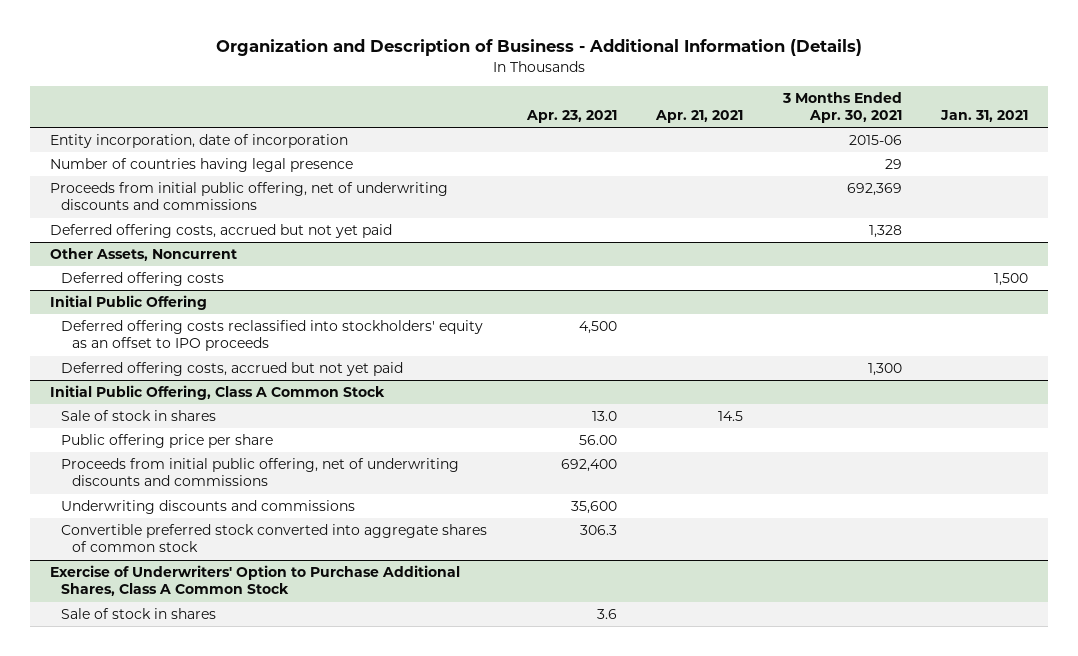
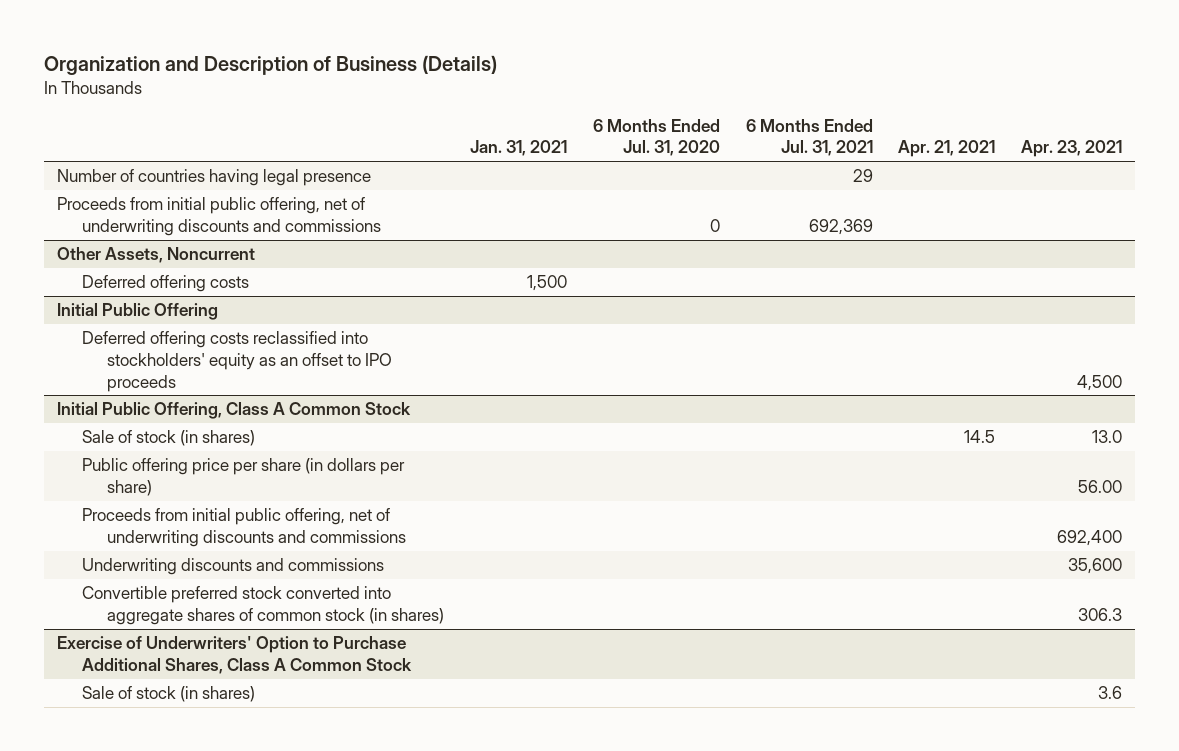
[216,39,863,57] Organization and Description of Business - Additional Information (Details) -> [43,54,497,75] Organization and Description of Business (Details)
[781,91,902,124] 3 Months Ended Apr. 30, 2021 -> none
none -> [592,118,720,157] 6 Months Ended Jul. 31, 2020
none -> [745,118,873,157] 6 Months Ended Jul. 31, 2021
[50,134,349,149] Entity incorporation, date of incorporation -> none
[50,224,393,239] Deferred offering costs, accrued but not yet paid -> none
[61,362,404,377] Deferred offering costs, accrued but not yet paid -> none
[61,410,217,422] Sale of stock in shares -> [81,430,255,447] Sale of stock (in shares)
[61,434,274,449] Public offering price per share -> [81,458,405,496] Public offering price per share (in dollars per share)
[61,524,488,553] Convertible preferred stock converted into aggregate shares of common stock -> [81,586,444,625] Convertible preferred stock converted into aggregate shares of common stock (in shares)
[61,608,217,620] Sale of stock in shares -> [81,686,255,703] Sale of stock (in shares)

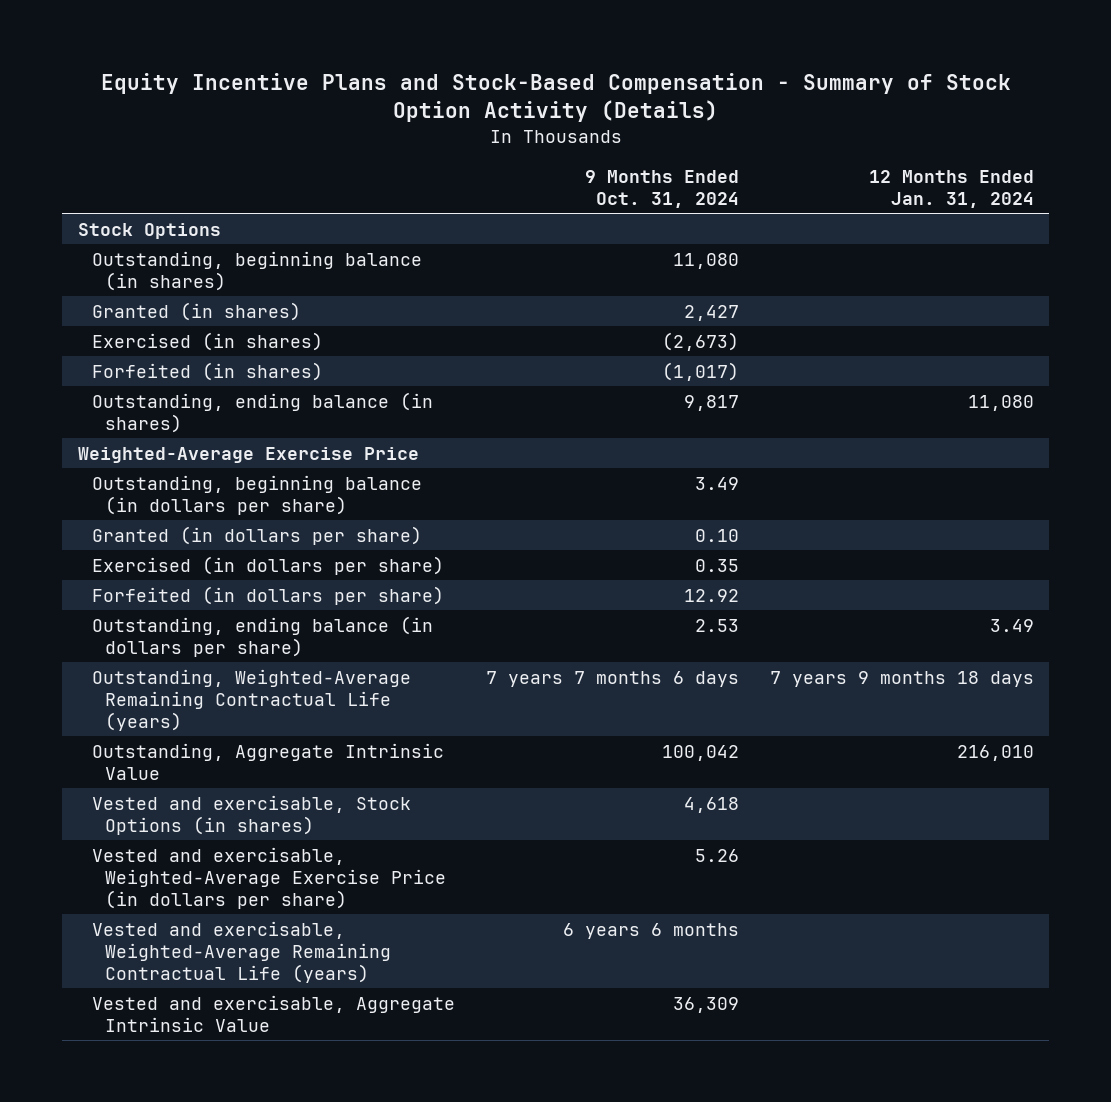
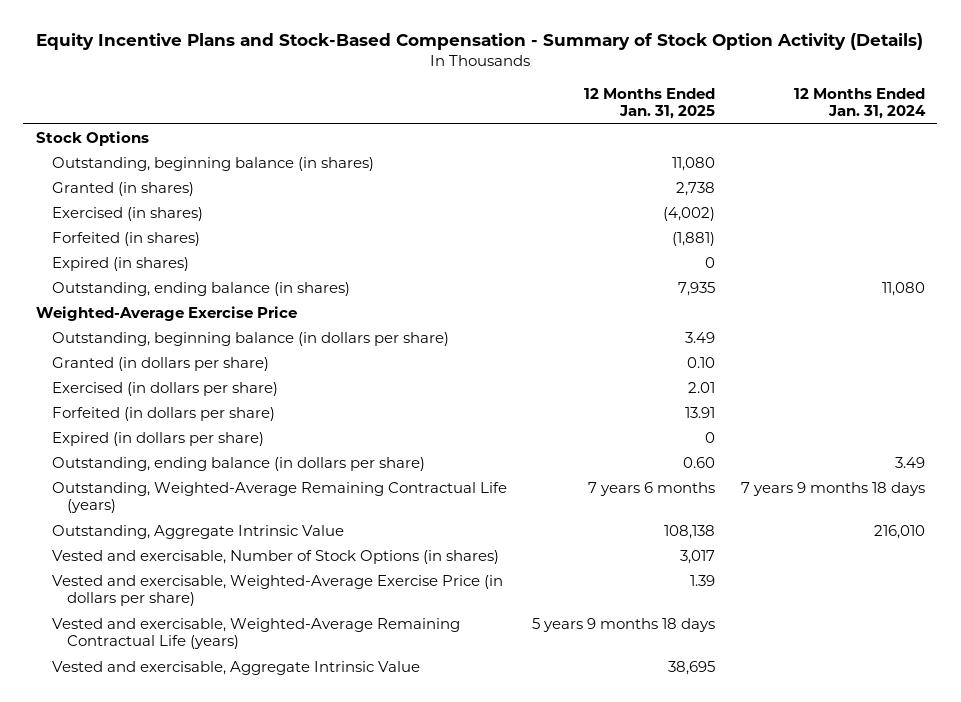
[584,169,739,208] 9 Months Ended Oct. 31, 2024 -> none
none -> [584,88,716,120] 12 Months Ended Jan. 31, 2025
none -> [51,256,189,271] Expired (in shares)
none -> [51,431,264,446] Expired (in dollars per share)
[91,794,411,835] Vested and exercisable, Stock Options (in shares) -> [51,549,499,564] Vested and exercisable, Number of Stock Options (in shares)

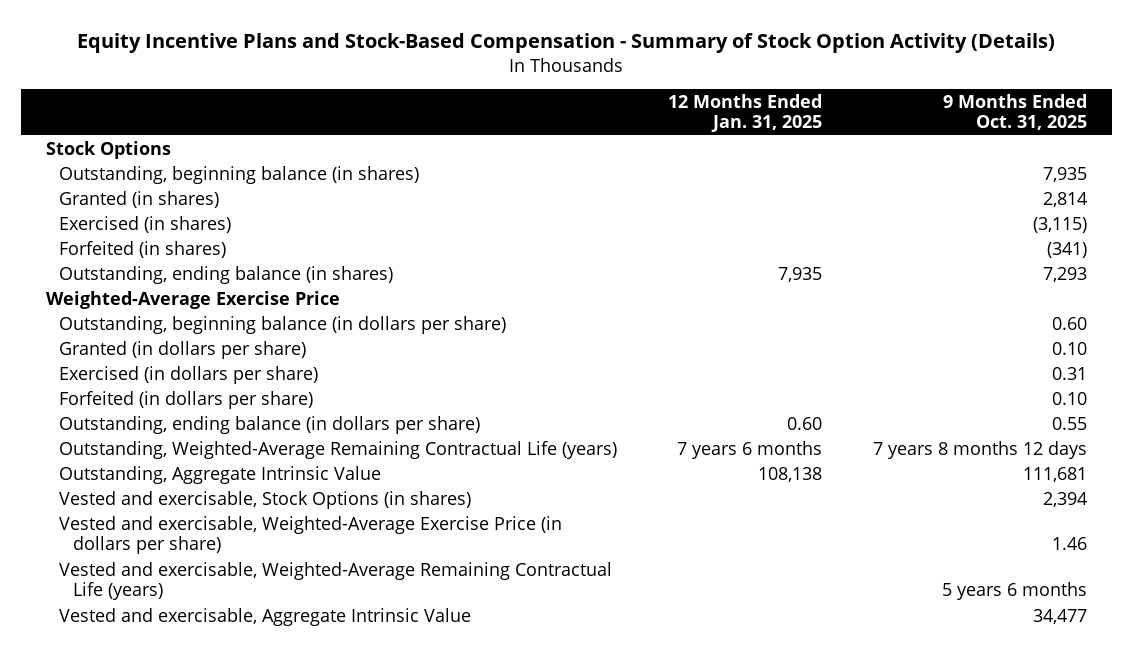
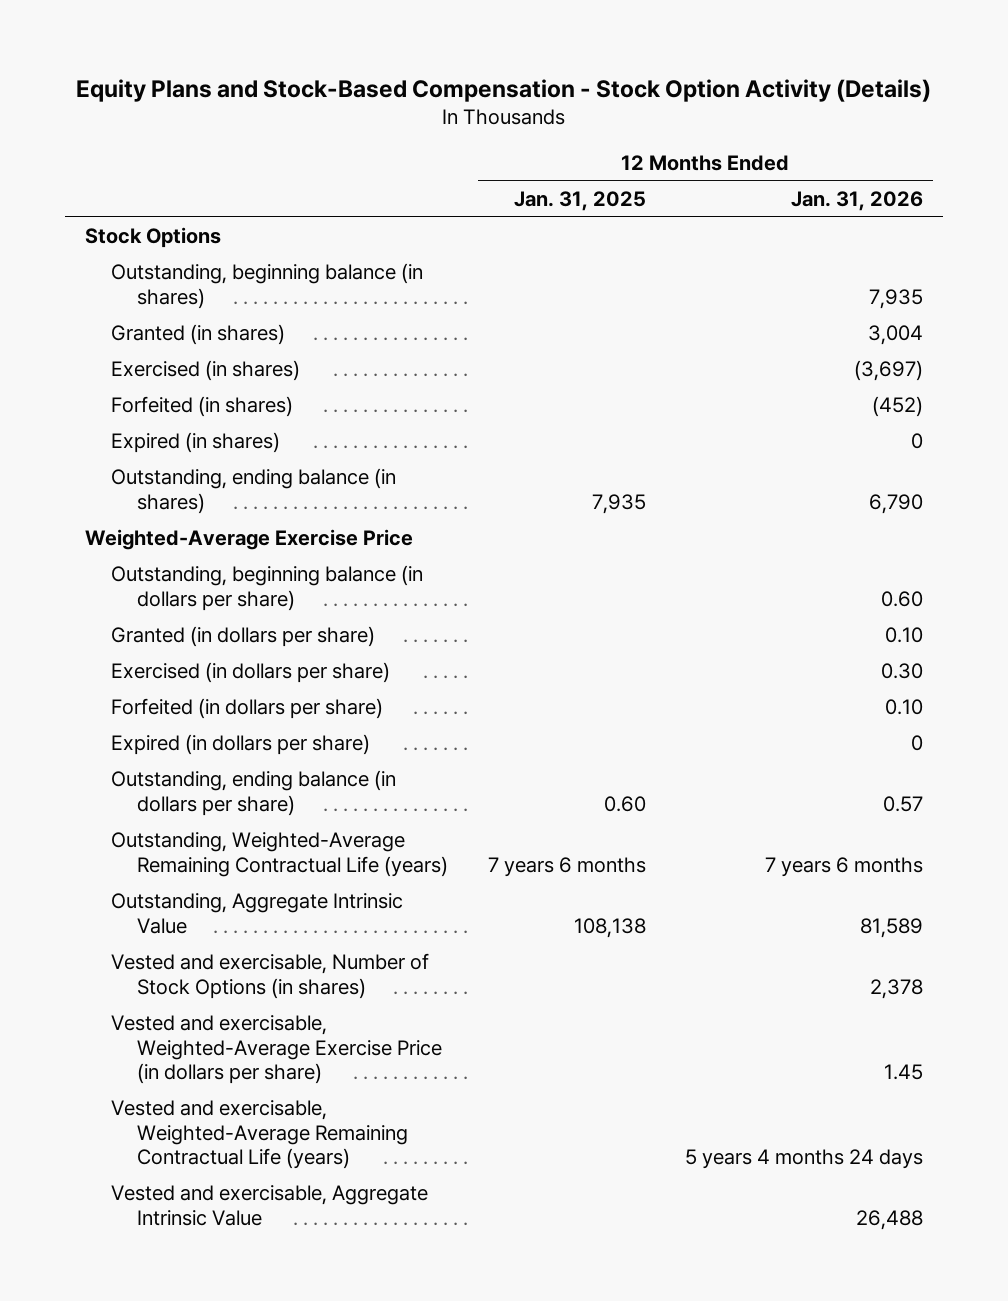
[77,32,1056,53] Equity Incentive Plans and Stock-Based Compensation - Summary of Stock Option Activity (Details) -> [75,78,931,102] Equity Plans and Stock-Based Compensation - Stock Option Activity (Details)
[942,94,1087,131] 9 Months Ended Oct. 31, 2025 -> none
none -> [791,190,924,211] Jan. 31, 2026
none -> [110,432,280,454] Expired (in shares)
none -> [110,734,370,756] Expired (in dollars per share)
[59,490,472,509] Vested and exercisable, Stock Options (in shares) -> [110,953,429,999] Vested and exercisable, Number of Stock Options (in shares)

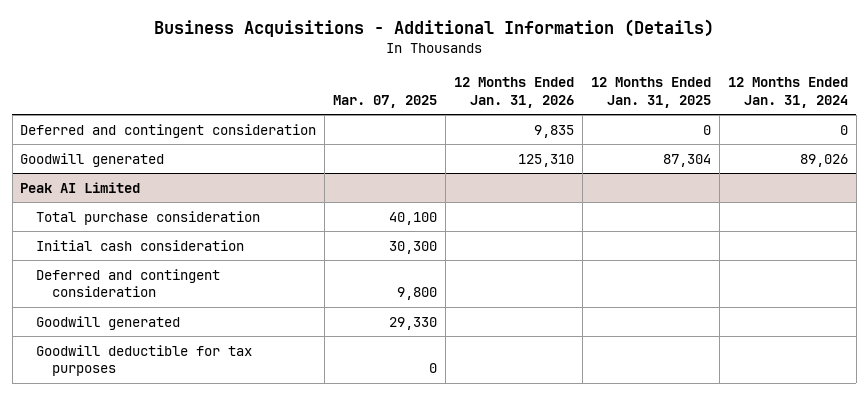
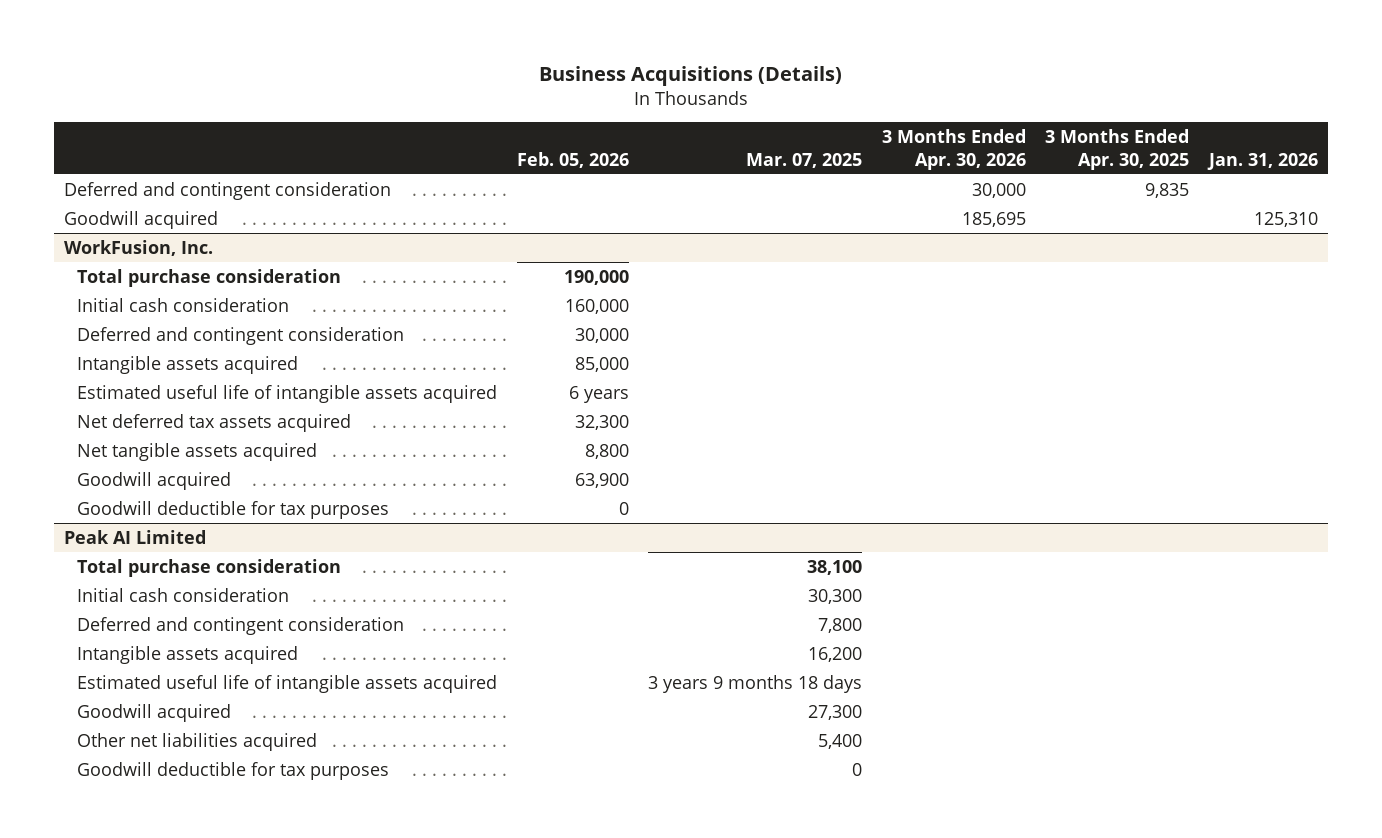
[154,19,715,38] Business Acquisitions - Additional Information (Details) -> [539,66,843,87] Business Acquisitions (Details)
[454,77,575,108] 12 Months Ended Jan. 31, 2026 -> none
[591,77,712,108] 12 Months Ended Jan. 31, 2025 -> none
[727,77,848,108] 12 Months Ended Jan. 31, 2024 -> none
none -> [516,151,629,168] Feb. 05, 2026
none -> [881,129,1026,170] 3 Months Ended Apr. 30, 2026
none -> [1045,129,1190,170] 3 Months Ended Apr. 30, 2025
none -> [1206,152,1318,170] Jan. 31, 2026
[20,152,165,167] Goodwill generated -> [64,210,219,229] Goodwill acquired
none -> [64,239,214,256] WorkFusion, Inc.
none -> [76,268,341,287] Total purchase consideration
none -> [76,297,289,312] Initial cash consideration
none -> [76,326,404,345] Deferred and contingent consideration
none -> [76,355,298,374] Intangible assets acquired
none -> [76,384,497,403] Estimated useful life of intangible assets acquired
none -> [76,413,351,432] Net deferred tax assets acquired
none -> [76,442,317,461] Net tangible assets acquired
none -> [76,471,231,490] Goodwill acquired
none -> [76,500,389,519] Goodwill deductible for tax purposes
[389,211,438,225] 40,100 -> [807,559,863,575] 38,100
[397,287,438,301] 9,800 -> [818,617,863,633] 7,800
none -> [76,645,298,664] Intangible assets acquired
none -> [76,674,497,693] Estimated useful life of intangible assets acquired
[35,315,180,330] Goodwill generated -> [76,703,231,722] Goodwill acquired
[389,316,438,330] 29,330 -> [808,704,863,720] 27,300
none -> [76,732,317,751] Other net liabilities acquired

